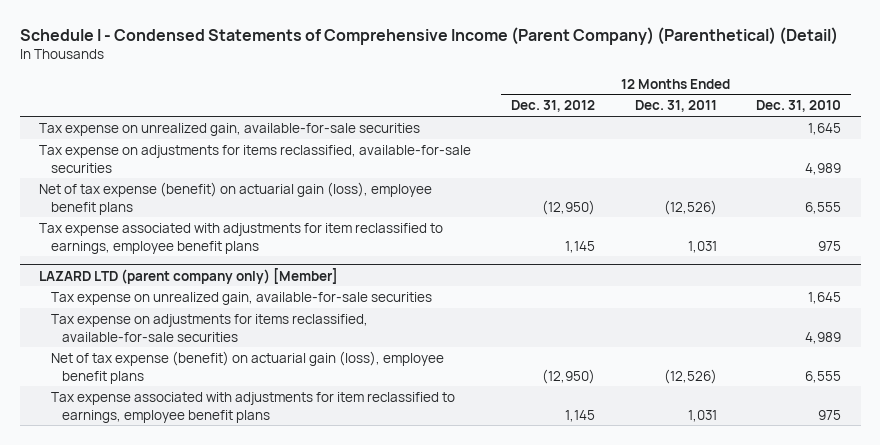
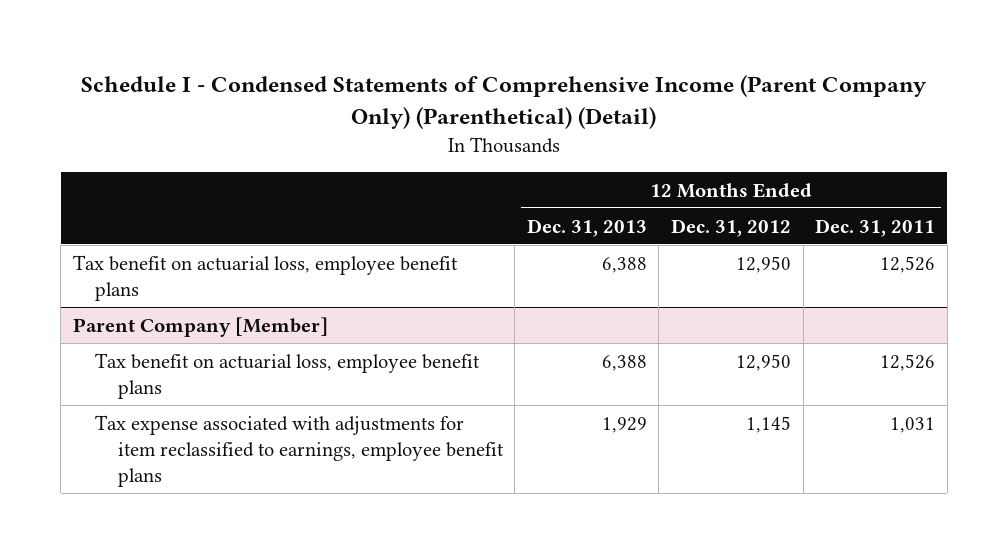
[19,26,838,45] Schedule I - Condensed Statements of Comprehensive Income (Parent Company) (Parenthetical) (Detail) -> [80,75,927,129] Schedule I - Condensed Statements of Comprehensive Income (Parent Company Only) (Parenthetical) (Detail)
[756,100,842,113] Dec. 31, 2010 -> none
none -> [526,218,647,237] Dec. 31, 2013
[39,122,421,136] Tax expense on unrealized gain, available-for-sale securities -> none
[39,144,472,173] Tax expense on adjustments for items reclassified, available-for-sale securities -> none
[39,222,444,254] Tax expense associated with adjustments for item reclassified to earnings, employee benefit plans -> none
[50,291,432,305] Tax expense on unrealized gain, available-for-sale securities -> none
[50,313,368,342] Tax expense on adjustments for items reclassified, available-for-sale securities -> none
[39,181,433,215] Net of tax expense (benefit) on actuarial gain (loss), employee benefit plans -> [72,254,458,301] Tax benefit on actuarial loss, employee benefit plans
[541,199,595,215] (12,950) -> [736,255,792,273] 12,950
[663,199,717,215] (12,526) -> [880,255,936,273] 12,526
[39,267,339,284] LAZARD LTD (parent company only) [Member] -> [72,316,328,337] Parent Company [Member]
[50,350,444,384] Net of tax expense (benefit) on actuarial gain (loss), employee benefit plans -> [95,352,481,399] Tax benefit on actuarial loss, employee benefit plans
[541,368,595,384] (12,950) -> [736,353,792,371] 12,950
[663,368,717,384] (12,526) -> [880,353,936,371] 12,526

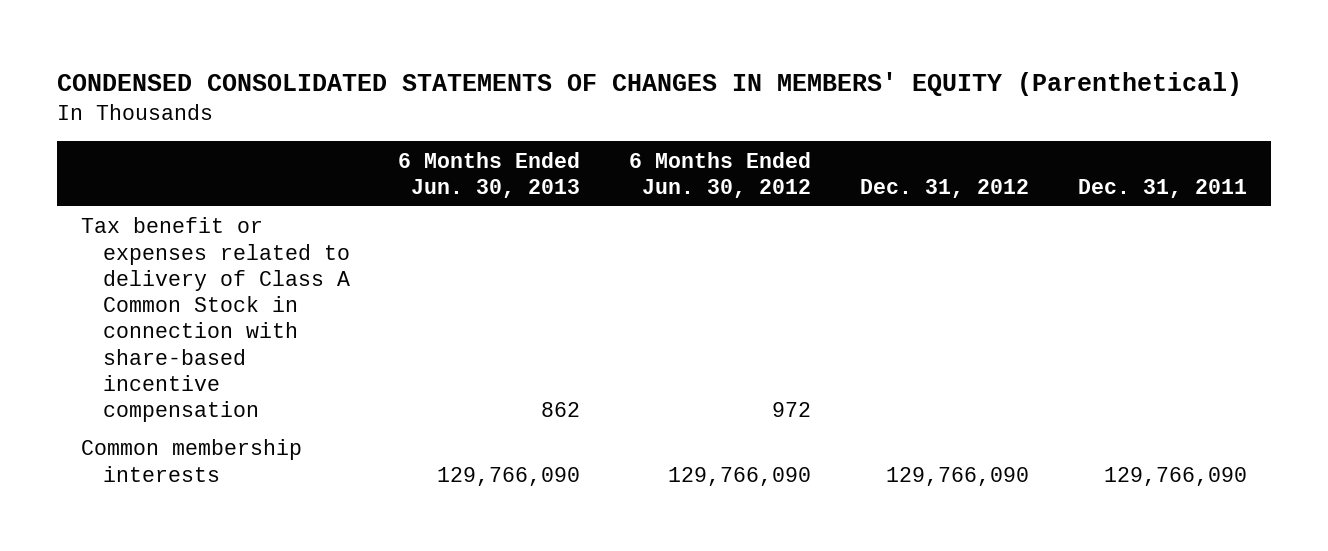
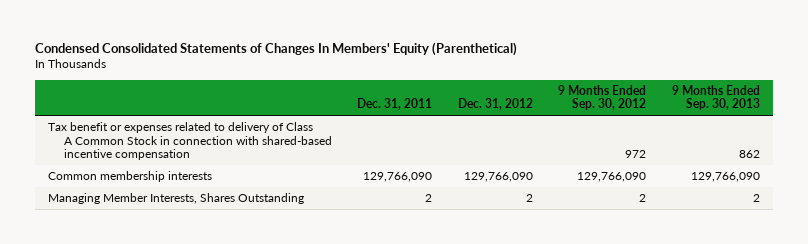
[57,71,1243,96] CONDENSED CONSOLIDATED STATEMENTS OF CHANGES IN MEMBERS' EQUITY (Parenthetical) -> [35,42,518,57] Condensed Consolidated Statements of Changes In Members' Equity (Parenthetical)
[398,151,581,198] 6 Months Ended Jun. 30, 2013 -> none
[629,151,812,198] 6 Months Ended Jun. 30, 2012 -> none
none -> [558,84,647,111] 9 Months Ended Sep. 30, 2012
none -> [671,84,760,111] 9 Months Ended Sep. 30, 2013
[81,217,350,423] Tax benefit or expenses related to delivery of Class A Common Stock in connection with share-based incentive compensation -> [48,121,332,161] Tax benefit or expenses related to delivery of Class A Common Stock in connection with shared-based incentive compensation
none -> [48,192,305,204] Managing Member Interests, Shares Outstanding

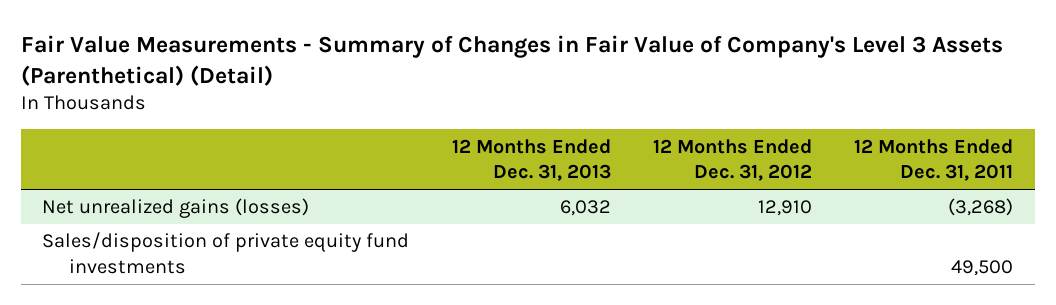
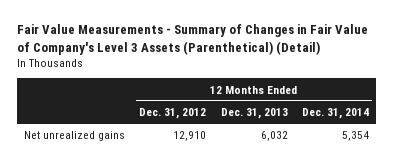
[854,138,1014,182] 12 Months Ended Dec. 31, 2011 -> none
none -> [301,107,369,119] Dec. 31, 2014
[42,232,410,274] Sales/disposition of private equity fund investments -> none
[42,198,310,219] Net unrealized gains (losses) -> [24,131,126,142] Net unrealized gains

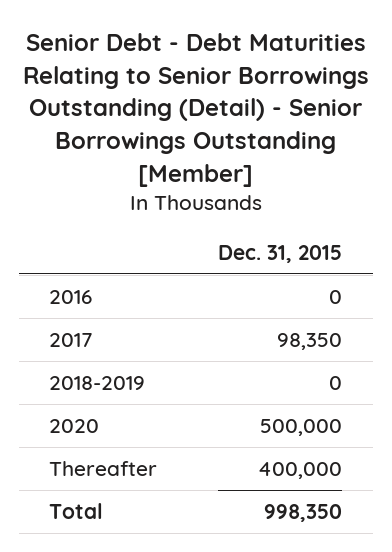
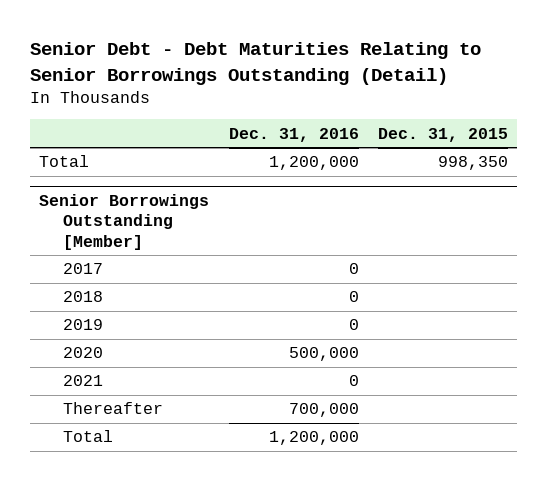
[22,33,369,187] Senior Debt - Debt Maturities Relating to Senior Borrowings Outstanding (Detail) - Senior Borrowings Outstanding [Member] -> [29,42,481,85] Senior Debt - Debt Maturities Relating to Senior Borrowings Outstanding (Detail)
none -> [228,127,359,142] Dec. 31, 2016
[49,289,93,304] 2016 -> none
[49,332,94,347] 2017 -> none
[49,375,146,390] 2018-2019 -> none
[49,418,100,433] 2020 -> none
[49,460,158,476] Thereafter -> none
none -> [39,193,210,250] Senior Borrowings Outstanding [Member]
none -> [63,263,104,275] 2017
none -> [63,291,104,303] 2018
none -> [63,319,104,331] 2019
none -> [63,347,104,359] 2020
none -> [63,375,104,387] 2021
none -> [63,402,164,415] Thereafter
none -> [63,430,114,443] Total

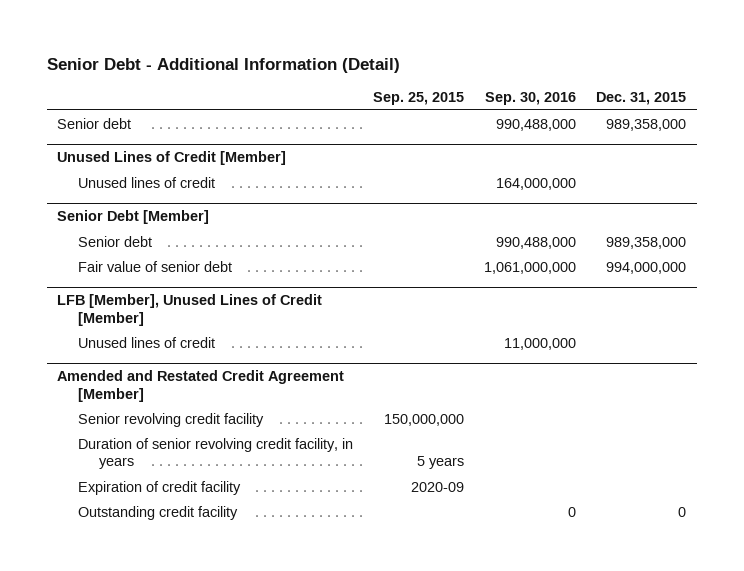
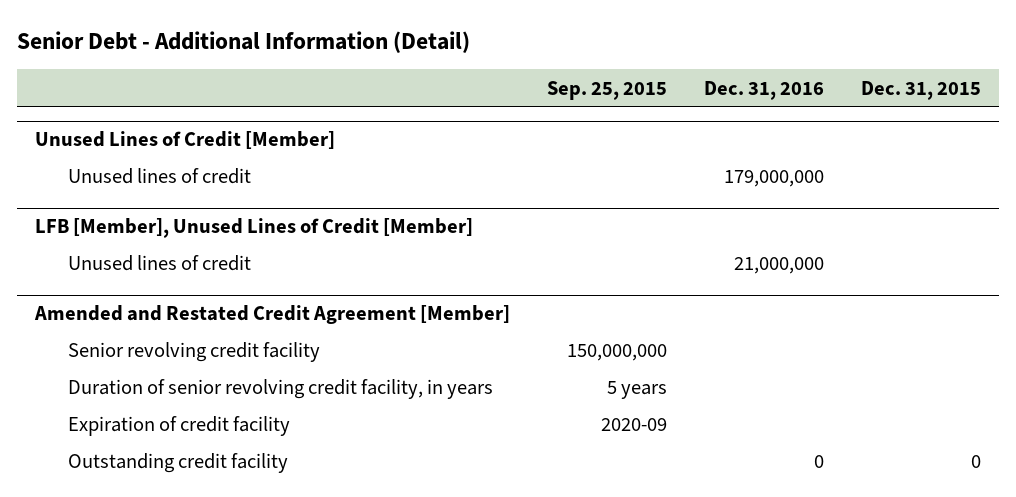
[485,91,577,105] Sep. 30, 2016 -> none
none -> [703,80,824,100] Dec. 31, 2016
[57,117,132,129] Senior debt -> none
[57,210,210,225] Senior Debt [Member] -> none
[78,235,153,247] Senior debt -> none
[78,260,233,272] Fair value of senior debt -> none

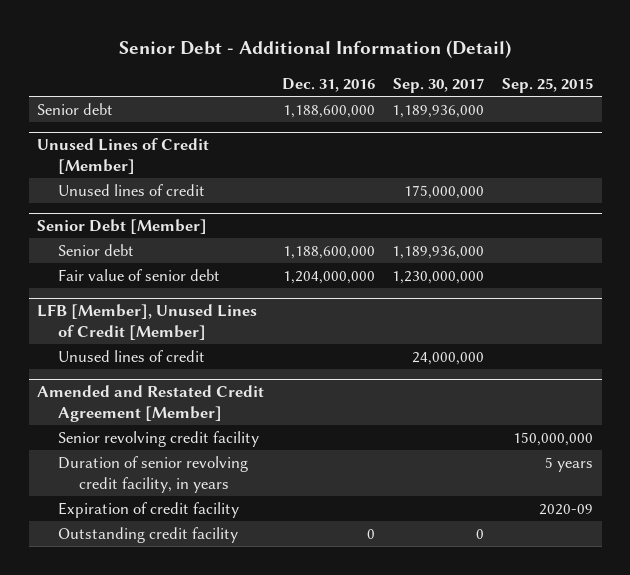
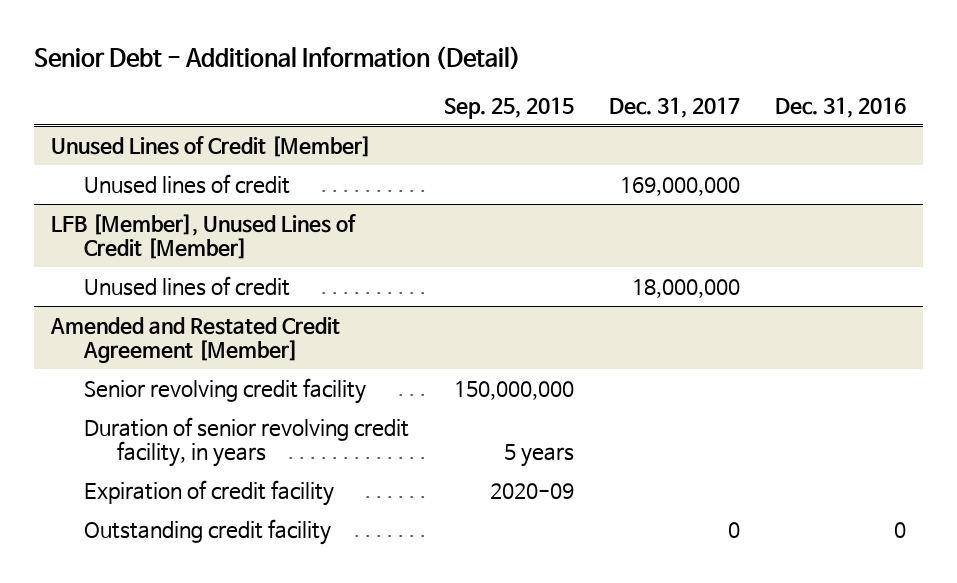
[393,77,485,93] Sep. 30, 2017 -> none
none -> [608,96,740,118] Dec. 31, 2017
[37,102,114,115] Senior debt -> none
[37,219,208,235] Senior Debt [Member] -> none
[58,243,135,256] Senior debt -> none
[58,268,221,281] Fair value of senior debt -> none

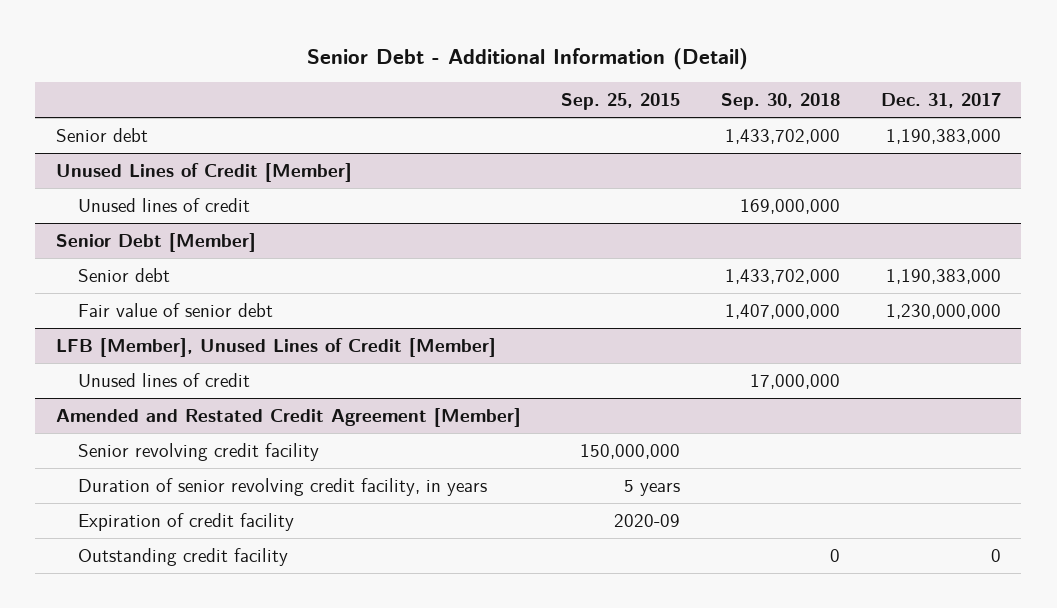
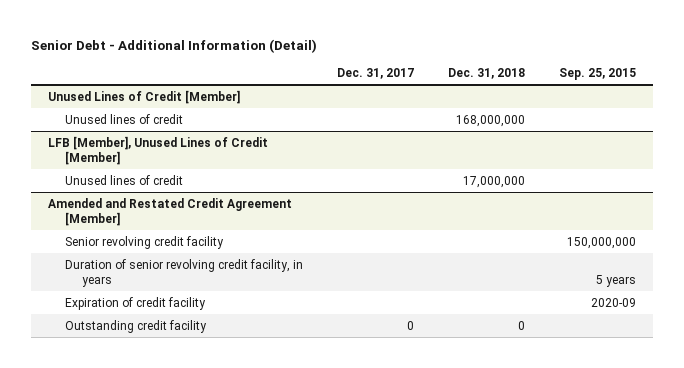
[721,93,841,111] Sep. 30, 2018 -> none
none -> [448,68,526,80] Dec. 31, 2018
[55,127,148,142] Senior debt -> none
[55,232,256,252] Senior Debt [Member] -> none
[77,267,170,282] Senior debt -> none
[77,302,273,317] Fair value of senior debt -> none

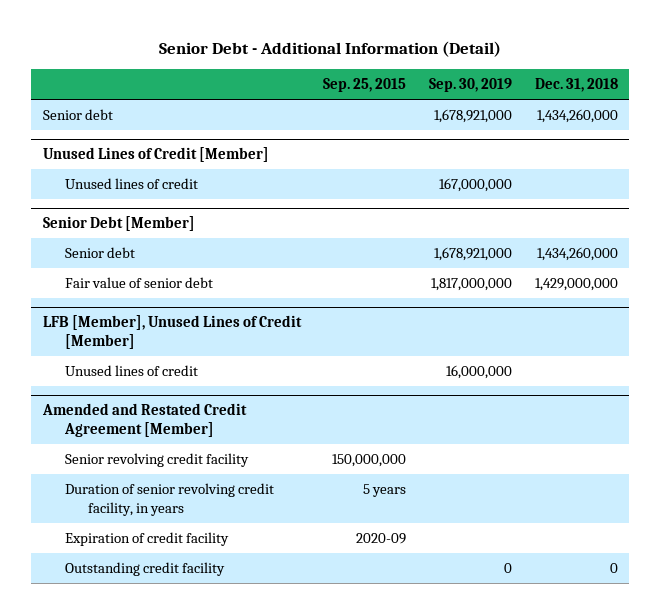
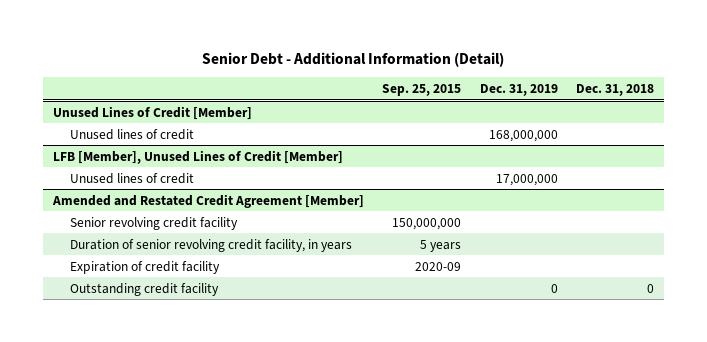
[428,77,512,92] Sep. 30, 2019 -> none
none -> [479,83,558,96] Dec. 31, 2019
[42,109,113,121] Senior debt -> none
[42,216,195,232] Senior Debt [Member] -> none
[65,247,136,259] Senior debt -> none
[65,277,214,289] Fair value of senior debt -> none

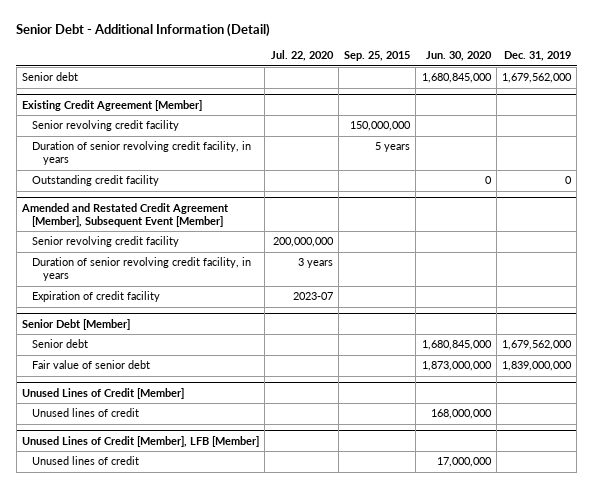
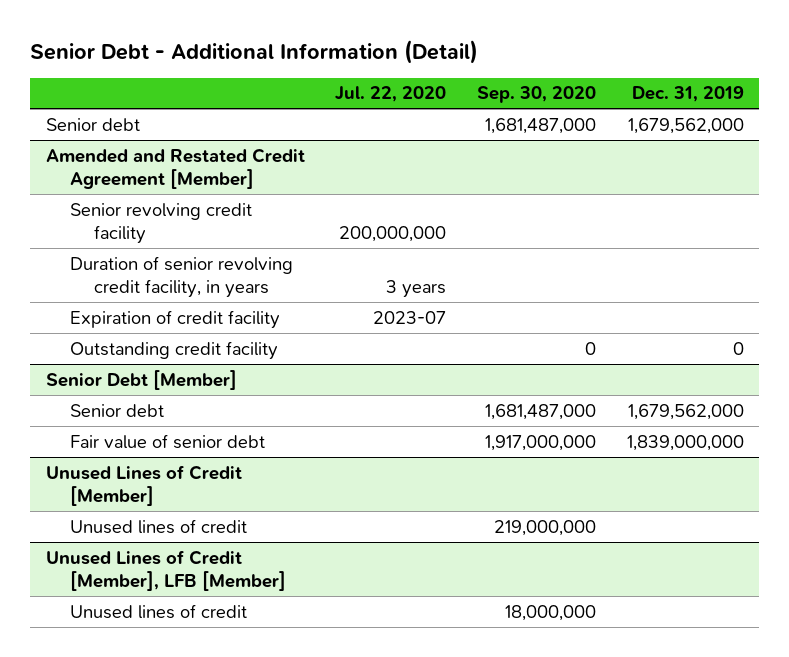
[344,51,411,62] Sep. 25, 2015 -> none
[425,51,492,62] Jun. 30, 2020 -> none
none -> [477,86,597,104] Sep. 30, 2020
[22,99,203,111] Existing Credit Agreement [Member] -> none
[32,120,180,132] Senior revolving credit facility -> none
[32,141,252,166] Duration of senior revolving credit facility, in years -> none
[32,175,160,187] Outstanding credit facility -> none
[21,202,230,227] Amended and Restated Credit Agreement [Member], Subsequent Event [Member] -> [45,147,305,190] Amended and Restated Credit Agreement [Member]
none -> [69,340,278,360] Outstanding credit facility

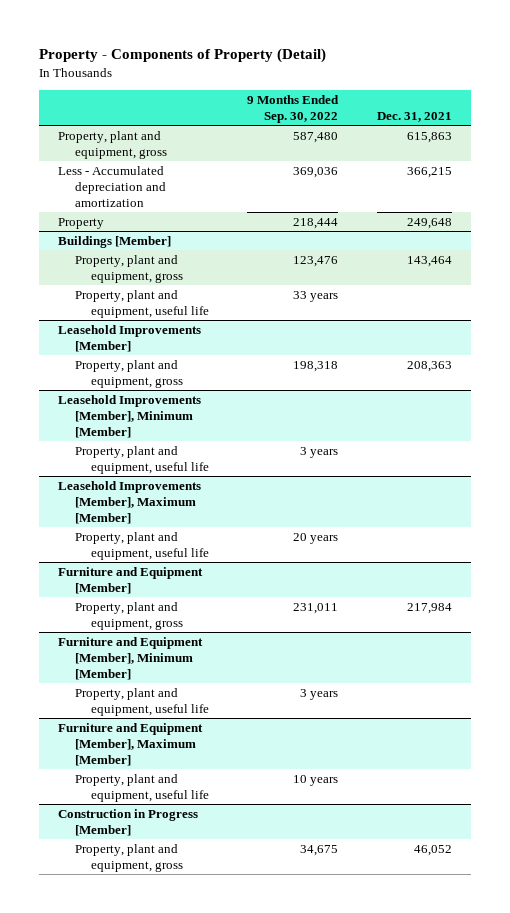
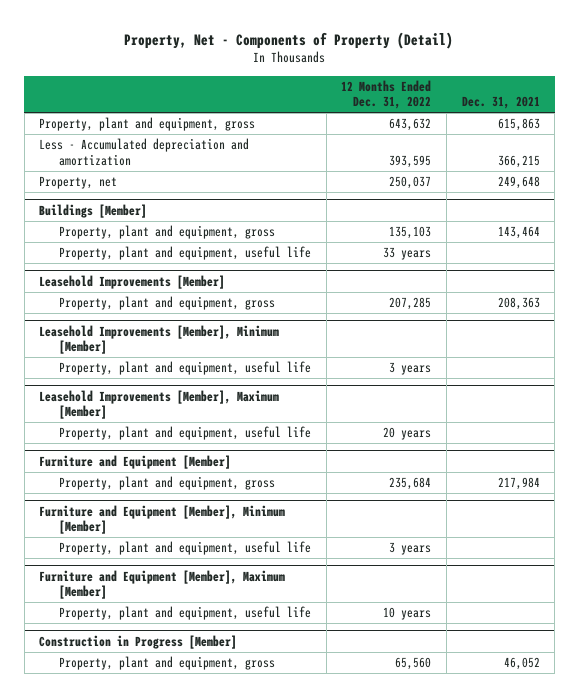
[38,48,326,64] Property - Components of Property (Detail) -> [124,31,454,49] Property, Net - Components of Property (Detail)
[247,94,340,123] 9 Months Ended Sep. 30, 2022 -> none
none -> [341,79,432,110] 12 Months Ended Dec. 31, 2022
[57,217,104,229] Property -> [39,176,118,190] Property, net

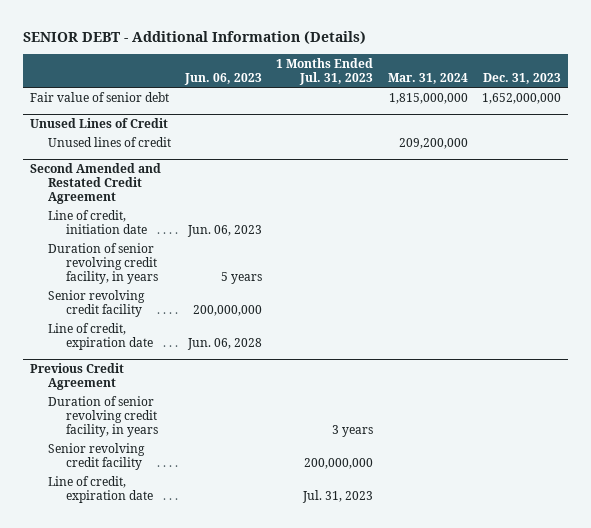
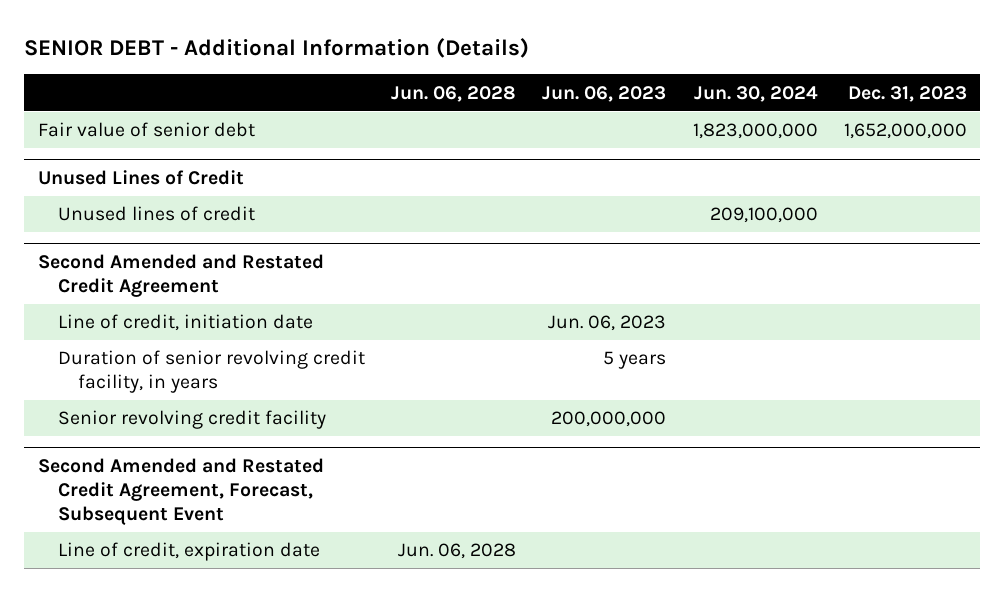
[276,58,374,86] 1 Months Ended Jul. 31, 2023 -> none
[387,73,468,85] Mar. 31, 2024 -> none
none -> [391,85,517,102] Jun. 06, 2028
none -> [693,85,818,102] Jun. 30, 2024
[48,322,153,350] Line of credit, expiration date -> none
[30,362,125,390] Previous Credit Agreement -> none
[48,395,158,437] Duration of senior revolving credit facility, in years -> none
[48,442,146,470] Senior revolving credit facility -> none
[48,475,153,503] Line of credit, expiration date -> none
none -> [37,458,324,525] Second Amended and Restated Credit Agreement, Forecast, Subsequent Event
none -> [57,542,320,562] Line of credit, expiration date

